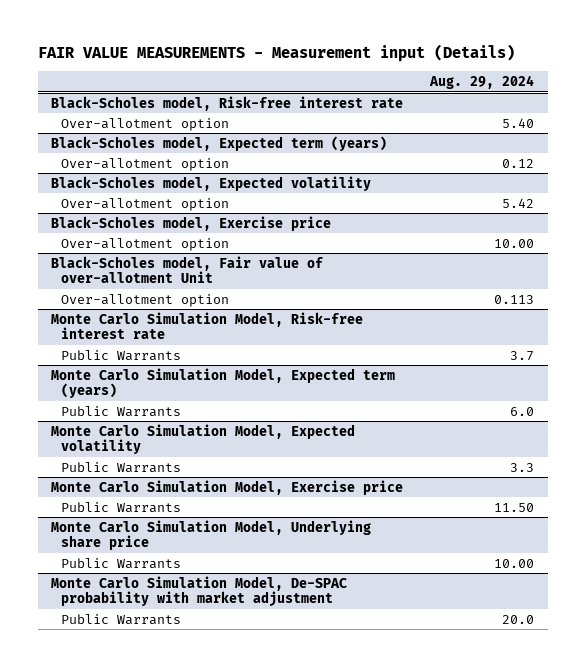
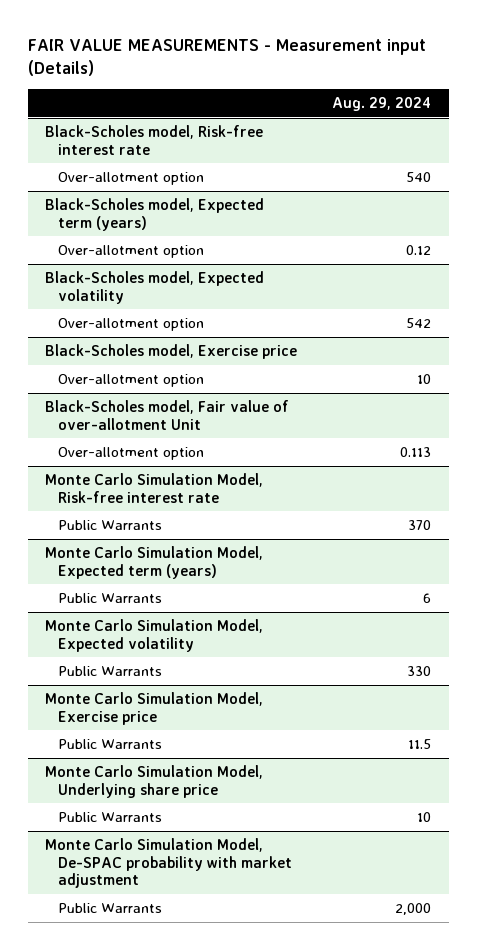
[502,117,535,128] 5.40 -> [406,172,432,183] 540
[502,197,535,208] 5.42 -> [406,318,432,329] 542
[494,238,535,248] 10.00 -> [417,374,432,385] 10
[510,350,535,361] 3.7 -> [408,520,432,531] 370
[510,406,535,416] 6.0 -> [423,593,432,604] 6
[510,462,535,472] 3.3 -> [407,666,432,677] 330
[494,502,535,512] 11.50 -> [408,739,432,750] 11.5
[494,558,535,568] 10.00 -> [417,812,432,823] 10
[502,614,535,624] 20.0 -> [395,903,432,916] 2,000

